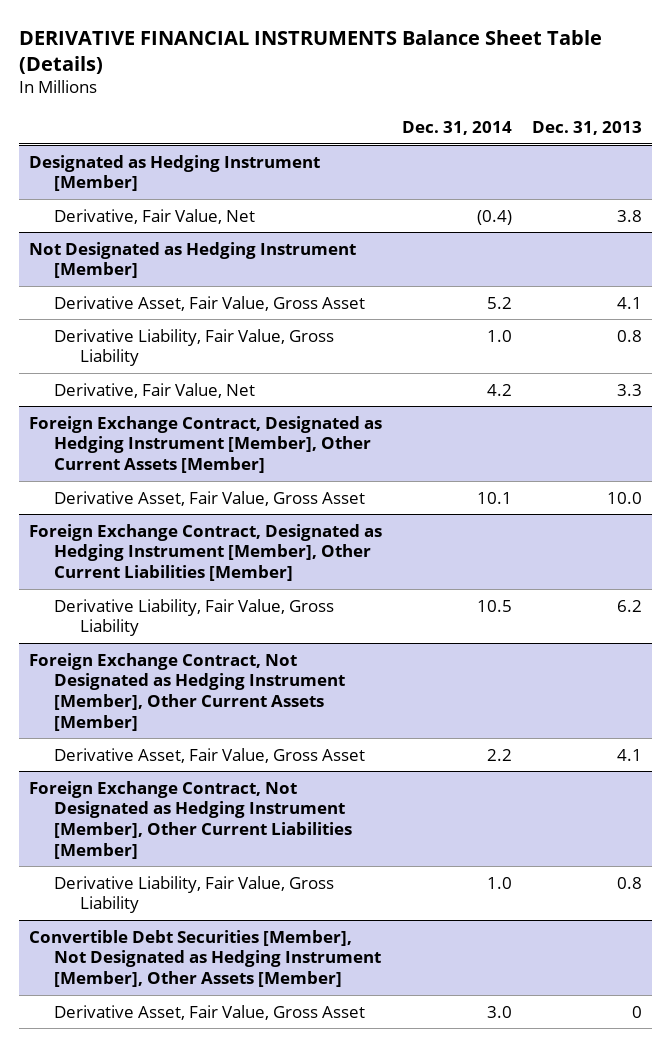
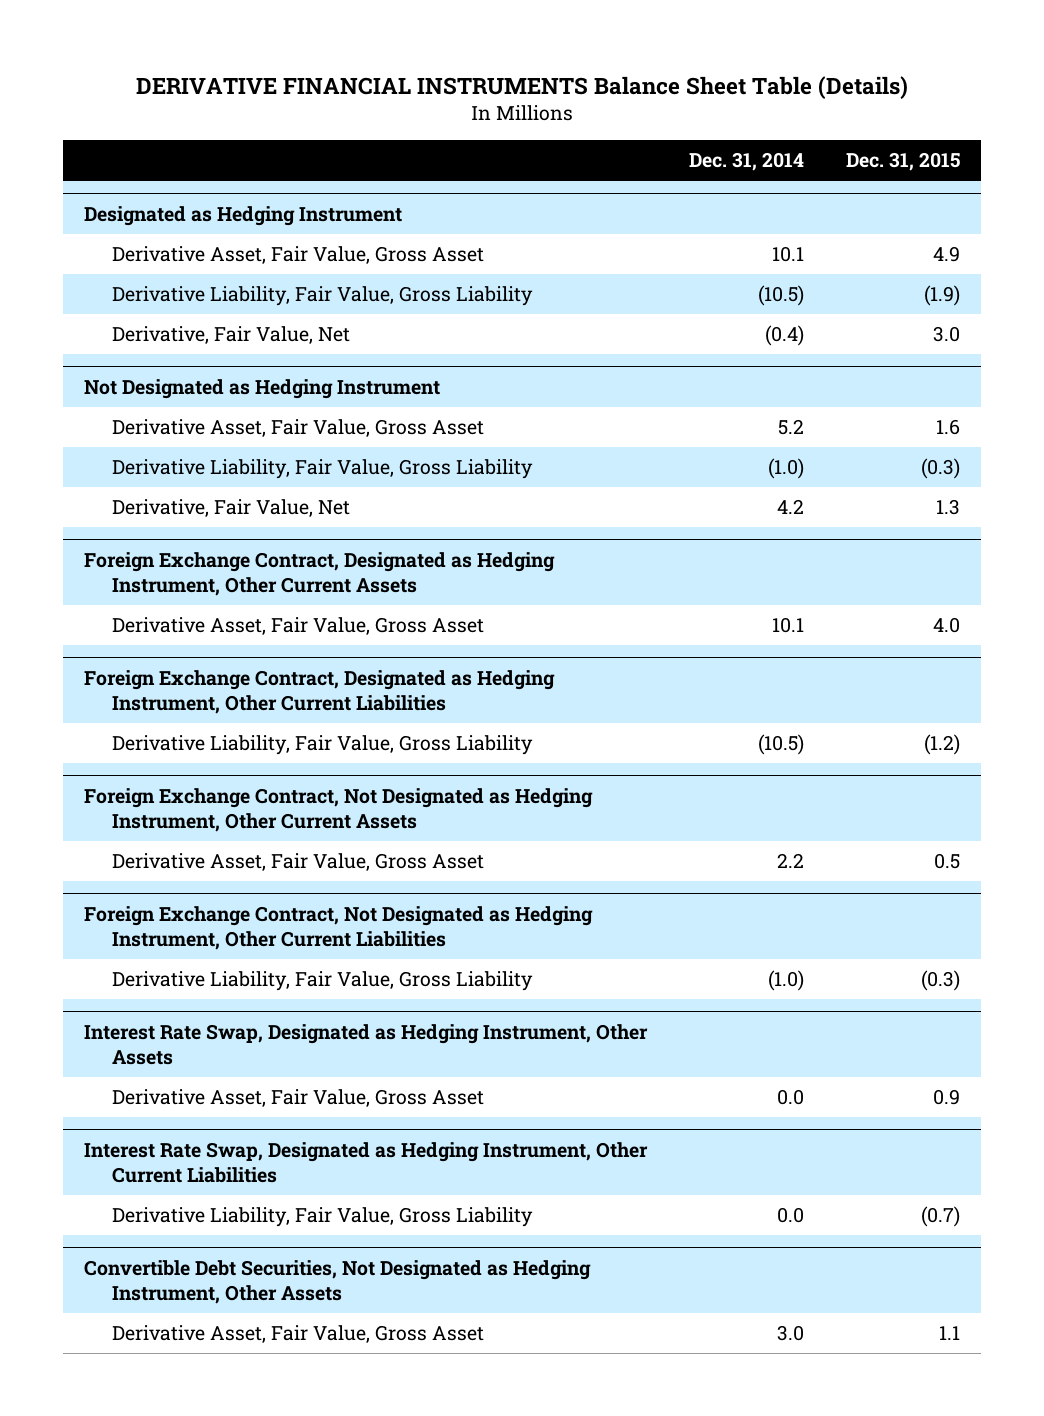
[531,120,642,135] Dec. 31, 2013 -> none
none -> [846,152,961,172] Dec. 31, 2015
[28,154,320,192] Designated as Hedging Instrument [Member] -> [84,205,403,226] Designated as Hedging Instrument
none -> [111,246,484,265] Derivative Asset, Fair Value, Gross Asset
none -> [111,286,533,307] Derivative Liability, Fair Value, Gross Liability
[28,241,356,279] Not Designated as Hedging Instrument [Member] -> [84,378,441,399] Not Designated as Hedging Instrument
[486,329,512,342] 1.0 -> [768,458,805,480] (1.0)
[28,415,382,474] Foreign Exchange Contract, Designated as Hedging Instrument [Member], Other Current Assets [Member] -> [84,551,556,596] Foreign Exchange Contract, Designated as Hedging Instrument, Other Current Assets
[28,523,382,582] Foreign Exchange Contract, Designated as Hedging Instrument [Member], Other Current Liabilities [Member] -> [84,669,556,714] Foreign Exchange Contract, Designated as Hedging Instrument, Other Current Liabilities
[476,599,512,612] 10.5 -> [758,734,805,756] (10.5)
[28,652,346,731] Foreign Exchange Contract, Not Designated as Hedging Instrument [Member], Other Current Assets [Member] -> [84,787,594,832] Foreign Exchange Contract, Not Designated as Hedging Instrument, Other Current Assets
[28,780,353,859] Foreign Exchange Contract, Not Designated as Hedging Instrument [Member], Other Current Liabilities [Member] -> [84,905,594,950] Foreign Exchange Contract, Not Designated as Hedging Instrument, Other Current Liabilities
[486,876,512,889] 1.0 -> [768,970,805,992] (1.0)
none -> [84,1023,649,1065] Interest Rate Swap, Designated as Hedging Instrument, Other Assets
none -> [111,1089,484,1108] Derivative Asset, Fair Value, Gross Asset
none -> [84,1141,649,1183] Interest Rate Swap, Designated as Hedging Instrument, Other Current Liabilities
none -> [111,1207,533,1228] Derivative Liability, Fair Value, Gross Liability
[28,929,382,988] Convertible Debt Securities [Member], Not Designated as Hedging Instrument [Member], Other Assets [Member] -> [84,1259,592,1304] Convertible Debt Securities, Not Designated as Hedging Instrument, Other Assets

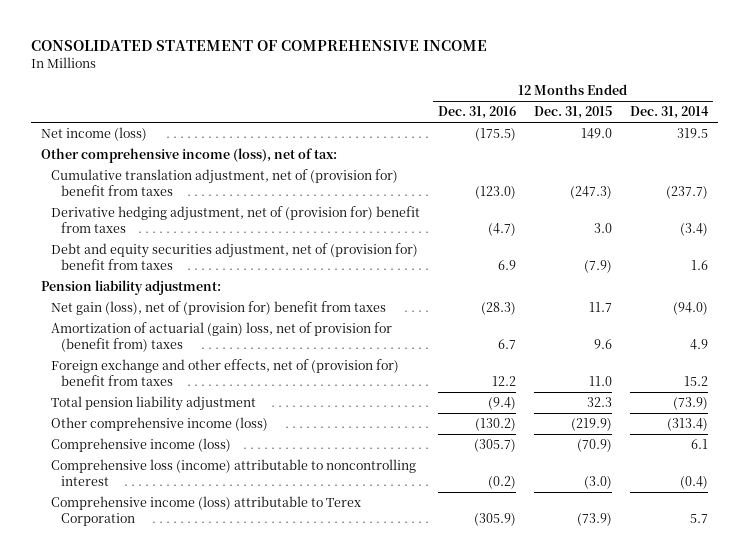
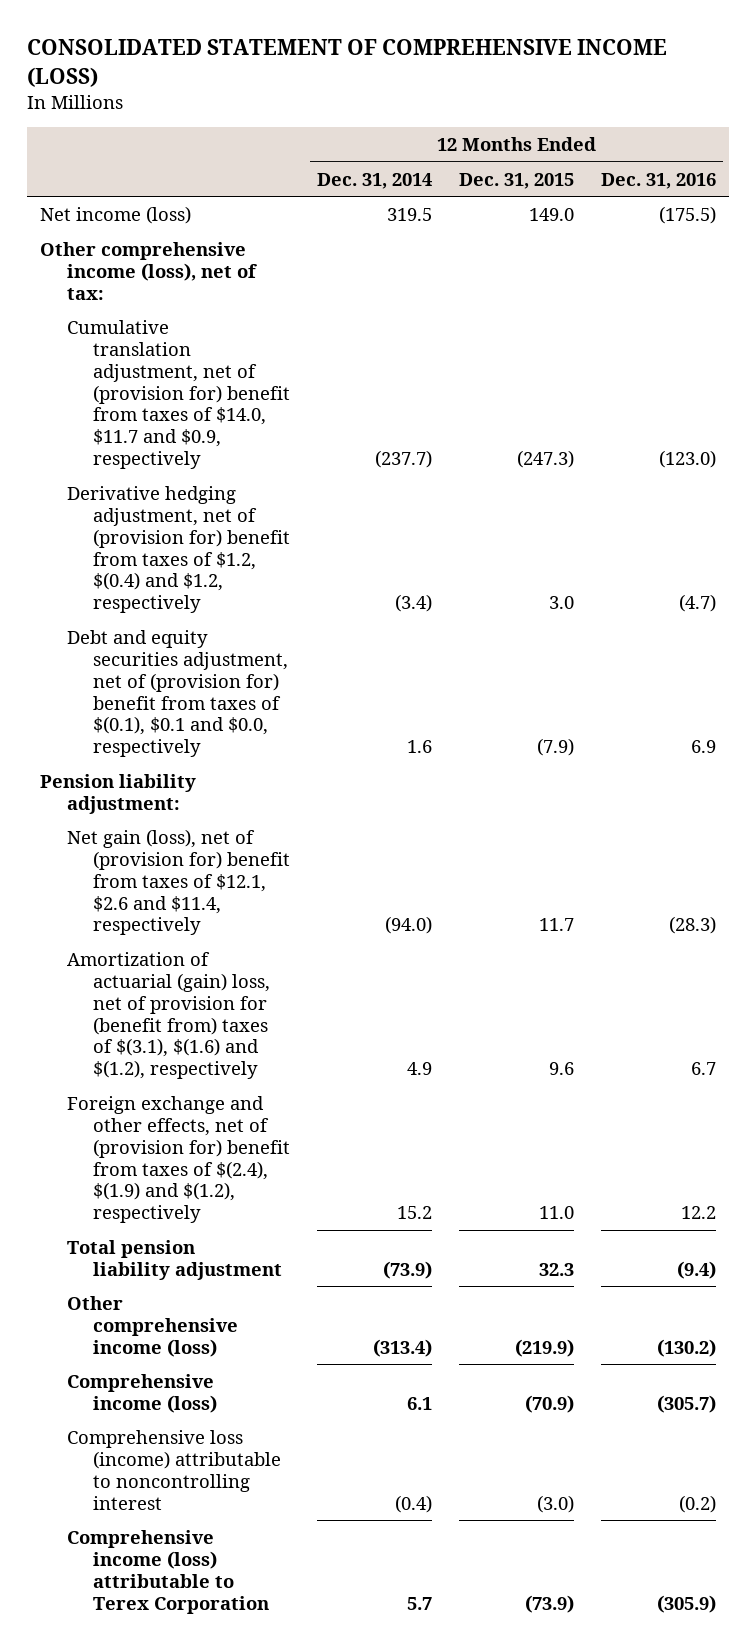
[31,39,488,51] CONSOLIDATED STATEMENT OF COMPREHENSIVE INCOME -> [26,39,667,88] CONSOLIDATED STATEMENT OF COMPREHENSIVE INCOME (LOSS)
[50,169,398,196] Cumulative translation adjustment, net of (provision for) benefit from taxes -> [66,319,291,470] Cumulative translation adjustment, net of (provision for) benefit from taxes of $14.0, $11.7 and $0.9, respectively
[50,206,420,233] Derivative hedging adjustment, net of (provision for) benefit from taxes -> [66,485,291,614] Derivative hedging adjustment, net of (provision for) benefit from taxes of $1.2, $(0.4) and $1.2, respectively
[50,243,418,270] Debt and equity securities adjustment, net of (provision for) benefit from taxes -> [66,629,289,758] Debt and equity securities adjustment, net of (provision for) benefit from taxes of $(0.1), $0.1 and $0.0, respectively
[50,301,386,316] Net gain (loss), net of (provision for) benefit from taxes -> [66,828,291,936] Net gain (loss), net of (provision for) benefit from taxes of $12.1, $2.6 and $11.4, respectively
[50,322,392,352] Amortization of actuarial (gain) loss, net of provision for (benefit from) taxes -> [66,951,271,1080] Amortization of actuarial (gain) loss, net of provision for (benefit from) taxes of $(3.1), $(1.6) and $(1.2), respectively
[50,359,399,386] Foreign exchange and other effects, net of (provision for) benefit from taxes -> [66,1095,291,1224] Foreign exchange and other effects, net of (provision for) benefit from taxes of $(2.4), $(1.9) and $(1.2), respectively

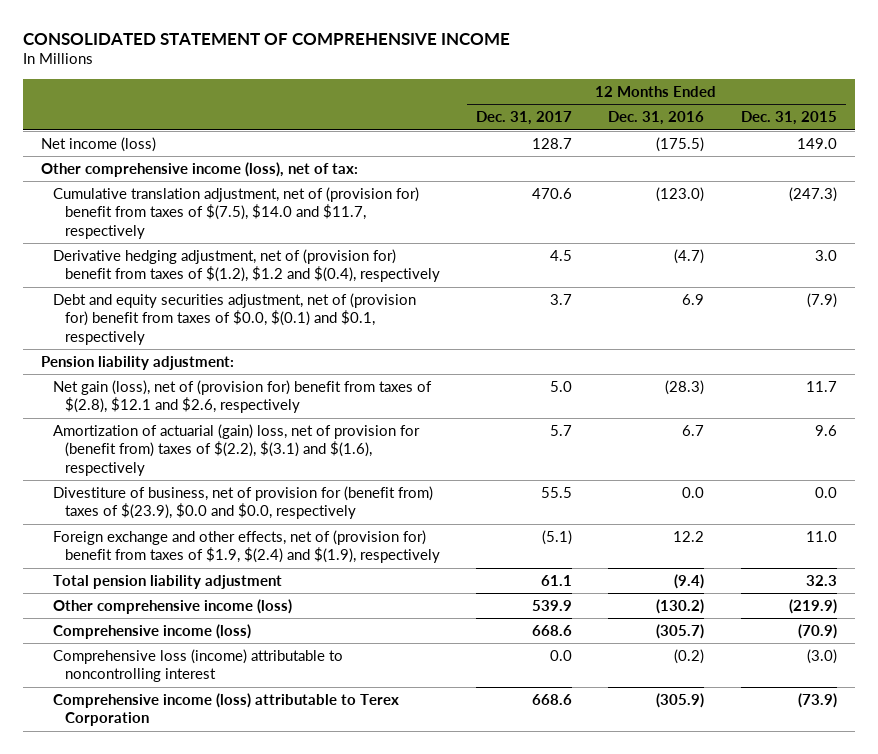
[26,39,667,88] CONSOLIDATED STATEMENT OF COMPREHENSIVE INCOME (LOSS) -> [22,33,510,46] CONSOLIDATED STATEMENT OF COMPREHENSIVE INCOME
[317,172,433,189] Dec. 31, 2014 -> none
none -> [475,111,572,126] Dec. 31, 2017
[66,319,291,470] Cumulative translation adjustment, net of (provision for) benefit from taxes of $14.0, $11.7 and $0.9, respectively -> [52,186,419,239] Cumulative translation adjustment, net of (provision for) benefit from taxes of $(7.5), $14.0 and $11.7, respectively
[66,485,291,614] Derivative hedging adjustment, net of (provision for) benefit from taxes of $1.2, $(0.4) and $1.2, respectively -> [52,248,440,283] Derivative hedging adjustment, net of (provision for) benefit from taxes of $(1.2), $1.2 and $(0.4), respectively
[66,629,289,758] Debt and equity securities adjustment, net of (provision for) benefit from taxes of $(0.1), $0.1 and $0.0, respectively -> [52,292,416,345] Debt and equity securities adjustment, net of (provision for) benefit from taxes of $0.0, $(0.1) and $0.1, respectively
[66,828,291,936] Net gain (loss), net of (provision for) benefit from taxes of $12.1, $2.6 and $11.4, respectively -> [52,379,432,414] Net gain (loss), net of (provision for) benefit from taxes of $(2.8), $12.1 and $2.6, respectively
[66,951,271,1080] Amortization of actuarial (gain) loss, net of provision for (benefit from) taxes of $(3.1), $(1.6) and $(1.2), respectively -> [52,423,420,476] Amortization of actuarial (gain) loss, net of provision for (benefit from) taxes of $(2.2), $(3.1) and $(1.6), respectively
none -> [52,485,433,520] Divestiture of business, net of provision for (benefit from) taxes of $(23.9), $0.0 and $0.0, respectively
[66,1095,291,1224] Foreign exchange and other effects, net of (provision for) benefit from taxes of $(2.4), $(1.9) and $(1.2), respectively -> [52,529,440,564] Foreign exchange and other effects, net of (provision for) benefit from taxes of $1.9, $(2.4) and $(1.9), respectively

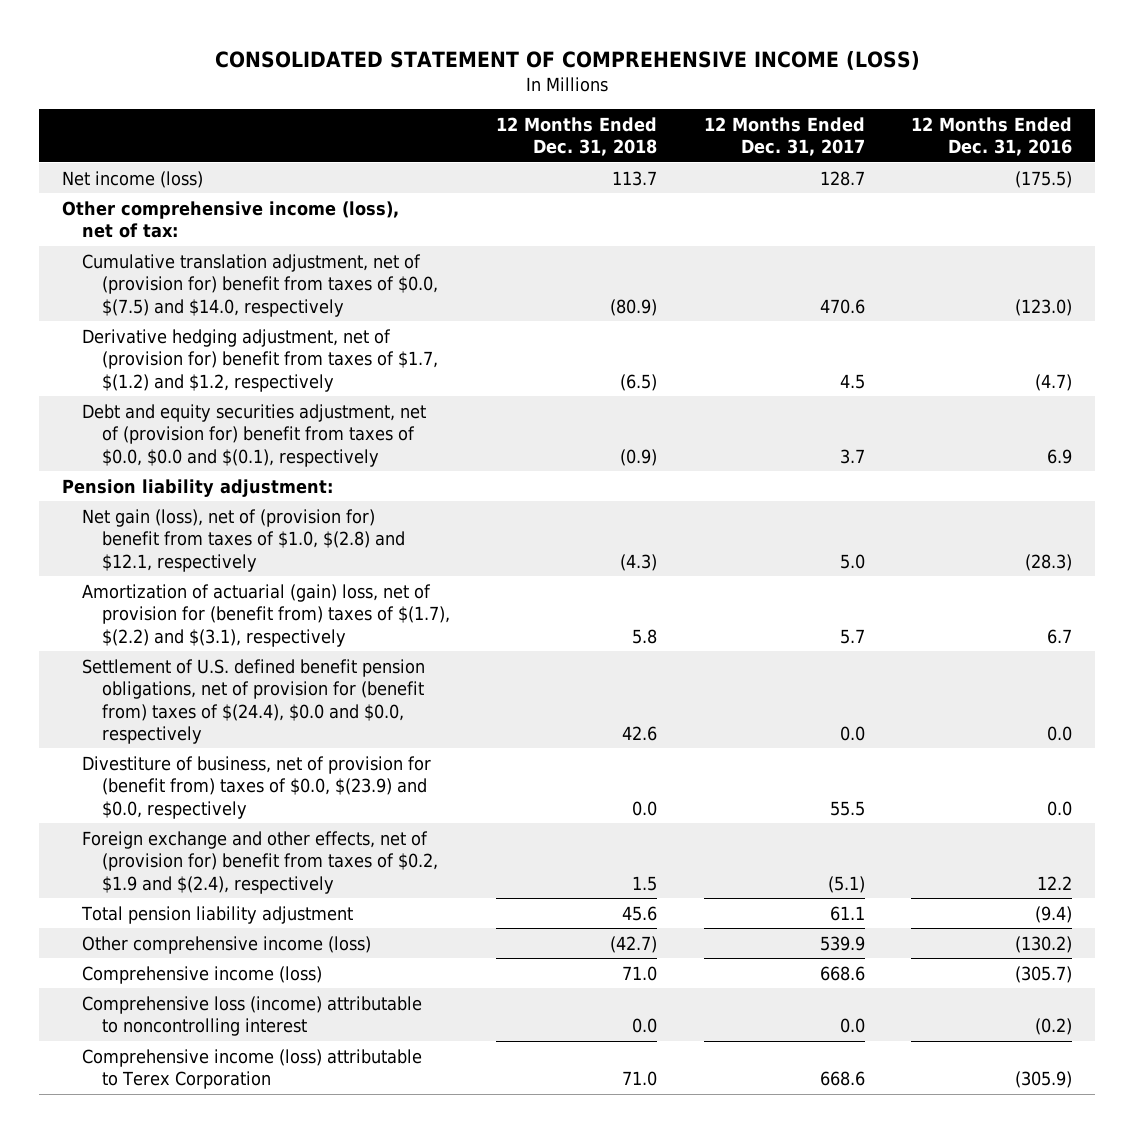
[22,33,510,46] CONSOLIDATED STATEMENT OF COMPREHENSIVE INCOME -> [214,50,920,70] CONSOLIDATED STATEMENT OF COMPREHENSIVE INCOME (LOSS)
[740,111,837,126] Dec. 31, 2015 -> none
none -> [496,116,658,157] 12 Months Ended Dec. 31, 2018
[52,186,419,239] Cumulative translation adjustment, net of (provision for) benefit from taxes of $(7.5), $14.0 and $11.7, respectively -> [82,253,439,317] Cumulative translation adjustment, net of (provision for) benefit from taxes of $0.0, $(7.5) and $14.0, respectively
[52,248,440,283] Derivative hedging adjustment, net of (provision for) benefit from taxes of $(1.2), $1.2 and $(0.4), respectively -> [82,328,439,392] Derivative hedging adjustment, net of (provision for) benefit from taxes of $1.7, $(1.2) and $1.2, respectively
[52,292,416,345] Debt and equity securities adjustment, net of (provision for) benefit from taxes of $0.0, $(0.1) and $0.1, respectively -> [82,403,427,467] Debt and equity securities adjustment, net of (provision for) benefit from taxes of $0.0, $0.0 and $(0.1), respectively
[52,379,432,414] Net gain (loss), net of (provision for) benefit from taxes of $(2.8), $12.1 and $2.6, respectively -> [82,508,406,572] Net gain (loss), net of (provision for) benefit from taxes of $1.0, $(2.8) and $12.1, respectively
[52,423,420,476] Amortization of actuarial (gain) loss, net of provision for (benefit from) taxes of $(2.2), $(3.1) and $(1.6), respectively -> [82,583,451,647] Amortization of actuarial (gain) loss, net of provision for (benefit from) taxes of $(1.7), $(2.2) and $(3.1), respectively
none -> [82,658,426,744] Settlement of U.S. defined benefit pension obligations, net of provision for (benefit from) taxes of $(24.4), $0.0 and $0.0, respectively
[52,485,433,520] Divestiture of business, net of provision for (benefit from) taxes of $(23.9), $0.0 and $0.0, respectively -> [82,755,432,819] Divestiture of business, net of provision for (benefit from) taxes of $0.0, $(23.9) and $0.0, respectively
[52,529,440,564] Foreign exchange and other effects, net of (provision for) benefit from taxes of $1.9, $(2.4) and $(1.9), respectively -> [82,830,439,894] Foreign exchange and other effects, net of (provision for) benefit from taxes of $0.2, $1.9 and $(2.4), respectively

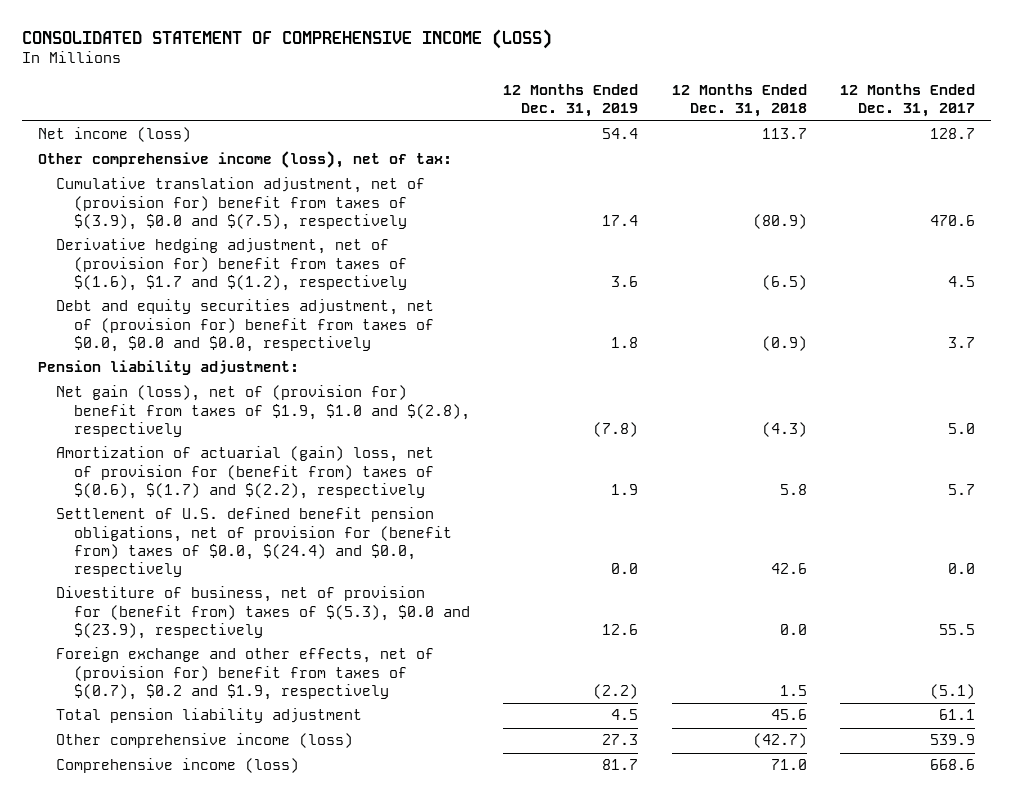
[910,116,1072,157] 12 Months Ended Dec. 31, 2016 -> none
none -> [503,83,639,118] 12 Months Ended Dec. 31, 2019
[82,253,439,317] Cumulative translation adjustment, net of (provision for) benefit from taxes of $0.0, $(7.5) and $14.0, respectively -> [56,177,426,230] Cumulative translation adjustment, net of (provision for) benefit from taxes of $(3.9), $0.0 and $(7.5), respectively
[82,328,439,392] Derivative hedging adjustment, net of (provision for) benefit from taxes of $1.7, $(1.2) and $1.2, respectively -> [56,238,407,291] Derivative hedging adjustment, net of (provision for) benefit from taxes of $(1.6), $1.7 and $(1.2), respectively
[82,403,427,467] Debt and equity securities adjustment, net of (provision for) benefit from taxes of $0.0, $0.0 and $(0.1), respectively -> [56,299,435,352] Debt and equity securities adjustment, net of (provision for) benefit from taxes of $0.0, $0.0 and $0.0, respectively
[82,508,406,572] Net gain (loss), net of (provision for) benefit from taxes of $1.0, $(2.8) and $12.1, respectively -> [56,385,470,437] Net gain (loss), net of (provision for) benefit from taxes of $1.9, $1.0 and $(2.8), respectively
[82,583,451,647] Amortization of actuarial (gain) loss, net of provision for (benefit from) taxes of $(1.7), $(2.2) and $(3.1), respectively -> [56,446,435,499] Amortization of actuarial (gain) loss, net of provision for (benefit from) taxes of $(0.6), $(1.7) and $(2.2), respectively
[82,658,426,744] Settlement of U.S. defined benefit pension obligations, net of provision for (benefit from) taxes of $(24.4), $0.0 and $0.0, respectively -> [56,507,452,577] Settlement of U.S. defined benefit pension obligations, net of provision for (benefit from) taxes of $0.0, $(24.4) and $0.0, respectively
[82,755,432,819] Divestiture of business, net of provision for (benefit from) taxes of $0.0, $(23.9) and $0.0, respectively -> [56,586,470,639] Divestiture of business, net of provision for (benefit from) taxes of $(5.3), $0.0 and $(23.9), respectively
[82,830,439,894] Foreign exchange and other effects, net of (provision for) benefit from taxes of $0.2, $1.9 and $(2.4), respectively -> [56,647,435,700] Foreign exchange and other effects, net of (provision for) benefit from taxes of $(0.7), $0.2 and $1.9, respectively
[82,995,423,1037] Comprehensive loss (income) attributable to noncontrolling interest -> none
[82,1048,423,1090] Comprehensive income (loss) attributable to Terex Corporation -> none

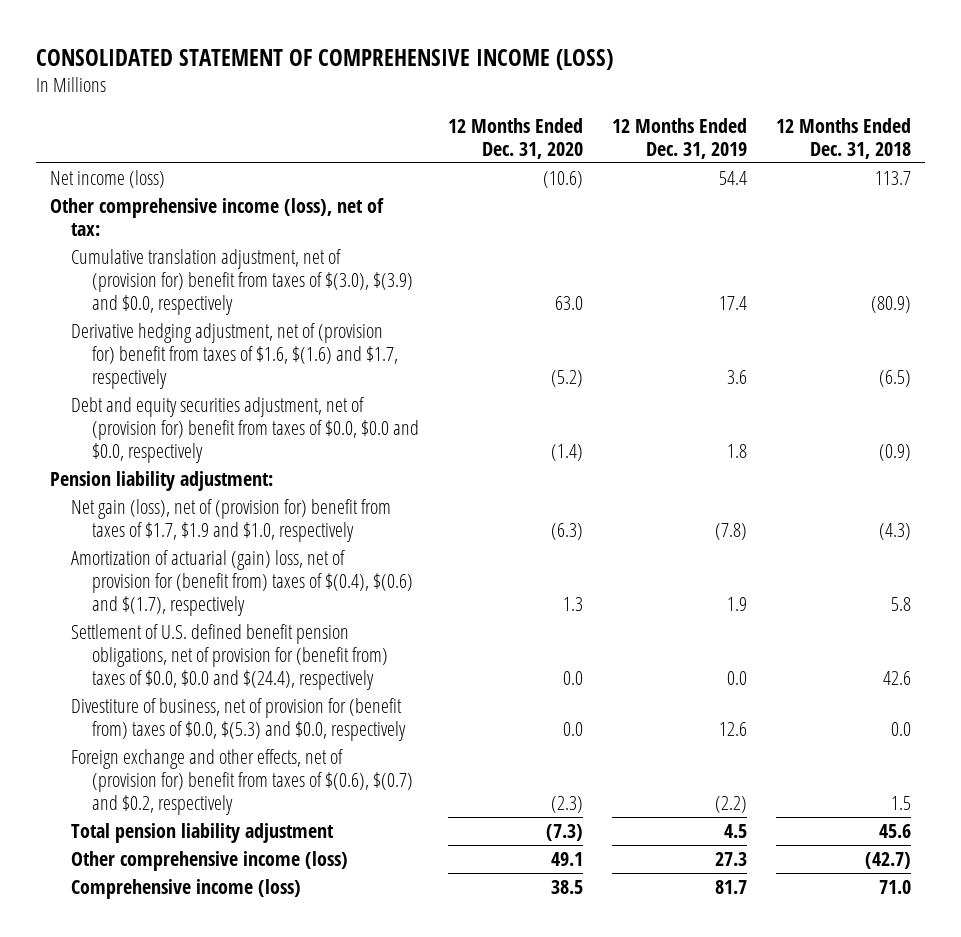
[839,83,975,118] 12 Months Ended Dec. 31, 2017 -> none
none -> [447,117,583,159] 12 Months Ended Dec. 31, 2020
[56,177,426,230] Cumulative translation adjustment, net of (provision for) benefit from taxes of $(3.9), $0.0 and $(7.5), respectively -> [70,248,413,315] Cumulative translation adjustment, net of (provision for) benefit from taxes of $(3.0), $(3.9) and $0.0, respectively
[56,238,407,291] Derivative hedging adjustment, net of (provision for) benefit from taxes of $(1.6), $1.7 and $(1.2), respectively -> [70,322,398,389] Derivative hedging adjustment, net of (provision for) benefit from taxes of $1.6, $(1.6) and $1.7, respectively
[56,385,470,437] Net gain (loss), net of (provision for) benefit from taxes of $1.9, $1.0 and $(2.8), respectively -> [70,498,391,542] Net gain (loss), net of (provision for) benefit from taxes of $1.7, $1.9 and $1.0, respectively
[56,446,435,499] Amortization of actuarial (gain) loss, net of provision for (benefit from) taxes of $(0.6), $(1.7) and $(2.2), respectively -> [70,549,413,616] Amortization of actuarial (gain) loss, net of provision for (benefit from) taxes of $(0.4), $(0.6) and $(1.7), respectively
[56,507,452,577] Settlement of U.S. defined benefit pension obligations, net of provision for (benefit from) taxes of $0.0, $(24.4) and $0.0, respectively -> [70,623,388,690] Settlement of U.S. defined benefit pension obligations, net of provision for (benefit from) taxes of $0.0, $0.0 and $(24.4), respectively
[56,586,470,639] Divestiture of business, net of provision for (benefit from) taxes of $(5.3), $0.0 and $(23.9), respectively -> [70,697,406,741] Divestiture of business, net of provision for (benefit from) taxes of $0.0, $(5.3) and $0.0, respectively
[56,647,435,700] Foreign exchange and other effects, net of (provision for) benefit from taxes of $(0.7), $0.2 and $1.9, respectively -> [70,748,413,815] Foreign exchange and other effects, net of (provision for) benefit from taxes of $(0.6), $(0.7) and $0.2, respectively

